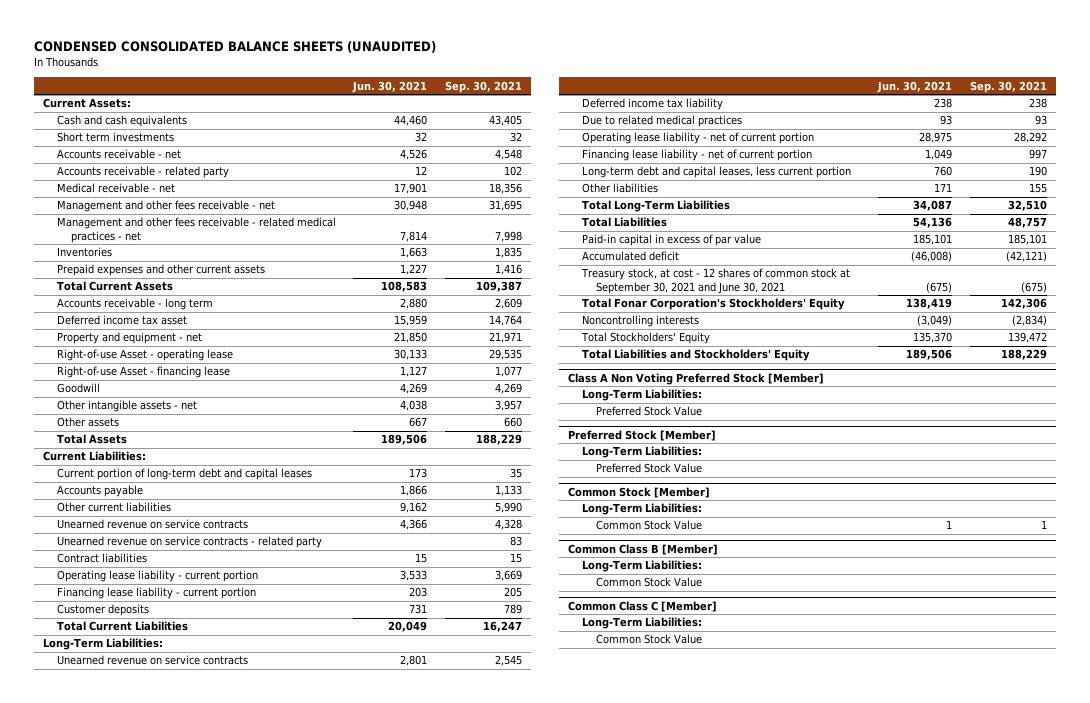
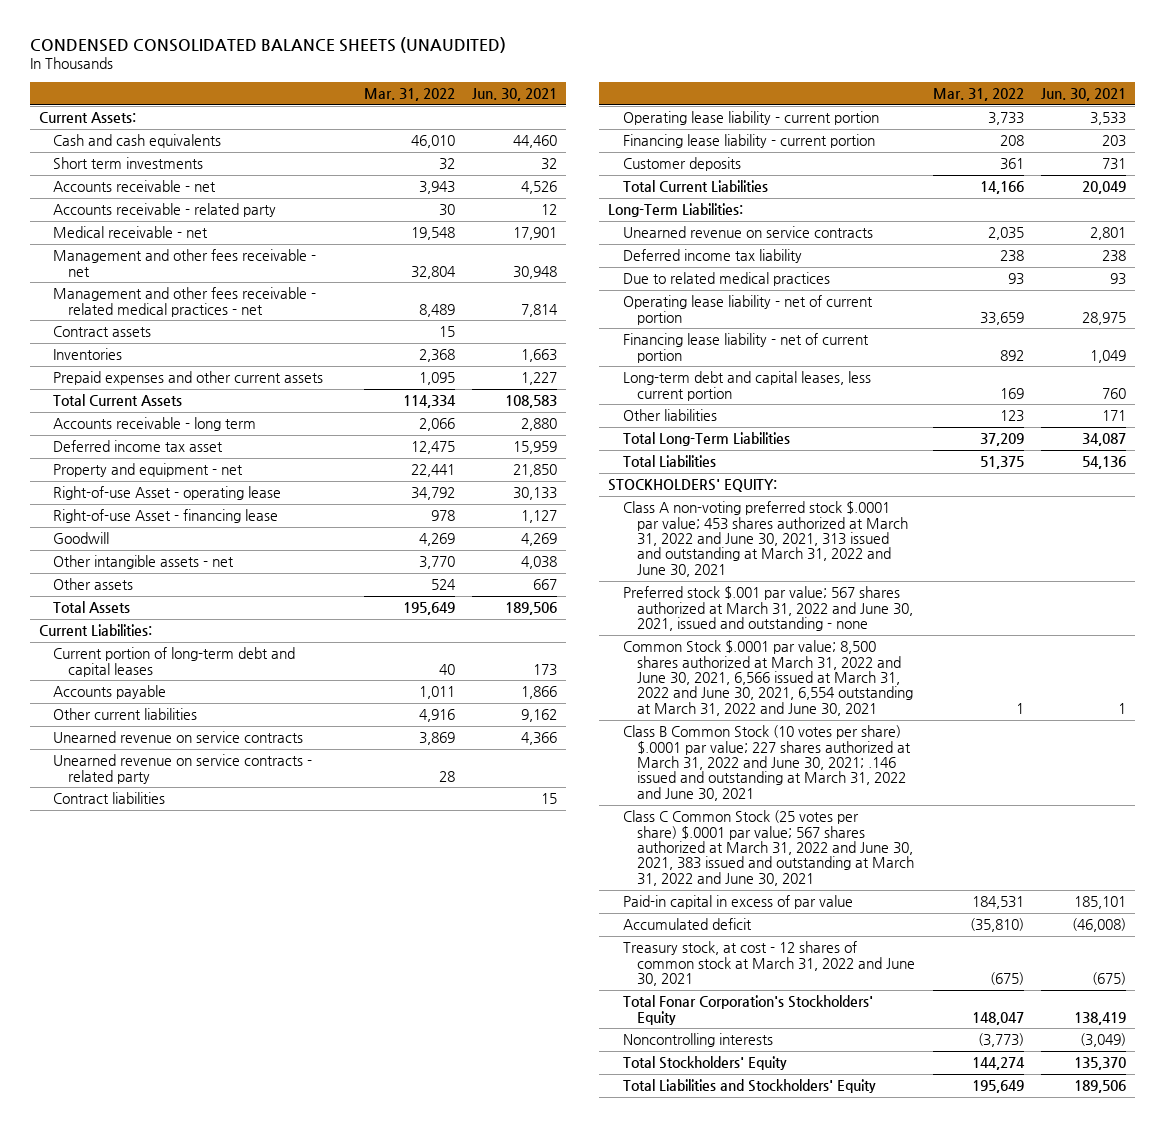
[445,80,523,93] Sep. 30, 2021 -> none
none -> [363,87,455,101] Mar. 31, 2022
none -> [53,326,152,338] Contract assets
none -> [607,479,777,493] STOCKHOLDERS' EQUITY:
none -> [622,501,909,577] Class A non-voting preferred stock $.0001 par value; 453 shares authorized at March 31, 2022 and June 30, 2021, 313 issued and outstanding at March 31, 2022 and June 30, 2021
none -> [622,586,914,631] Preferred stock $.001 par value; 567 shares authorized at March 31, 2022 and June 30, 2021, issued and outstanding - none
none -> [622,640,914,716] Common Stock $.0001 par value; 8,500 shares authorized at March 31, 2022 and June 30, 2021, 6,566 issued at March 31, 2022 and June 30, 2021, 6,554 outstanding at March 31, 2022 and June 30, 2021
none -> [622,725,912,801] Class B Common Stock (10 votes per share) $.0001 par value; 227 shares authorized at March 31, 2022 and June 30, 2021; .146 issued and outstanding at March 31, 2022 and June 30, 2021
none -> [622,810,915,886] Class C Common Stock (25 votes per share) $.0001 par value; 567 shares authorized at March 31, 2022 and June 30, 2021, 383 issued and outstanding at March 31, 2022 and June 30, 2021
[580,268,850,294] Treasury stock, at cost - 12 shares of common stock at September 30, 2021 and June 30, 2021 -> [622,941,916,986] Treasury stock, at cost - 12 shares of common stock at March 31, 2022 and June 30, 2021
[567,373,824,386] Class A Non Voting Preferred Stock [Member] -> none
[581,389,702,402] Long-Term Liabilities: -> none
[595,406,702,417] Preferred Stock Value -> none
[567,430,716,442] Preferred Stock [Member] -> none
[581,446,702,459] Long-Term Liabilities: -> none
[595,463,702,474] Preferred Stock Value -> none
[567,487,710,499] Common Stock [Member] -> none
[581,503,702,516] Long-Term Liabilities: -> none
[595,520,702,531] Common Stock Value -> none
[567,544,718,556] Common Class B [Member] -> none
[581,560,702,573] Long-Term Liabilities: -> none
[595,577,702,588] Common Stock Value -> none
[567,601,717,613] Common Class C [Member] -> none
[581,617,702,630] Long-Term Liabilities: -> none
[595,634,702,645] Common Stock Value -> none

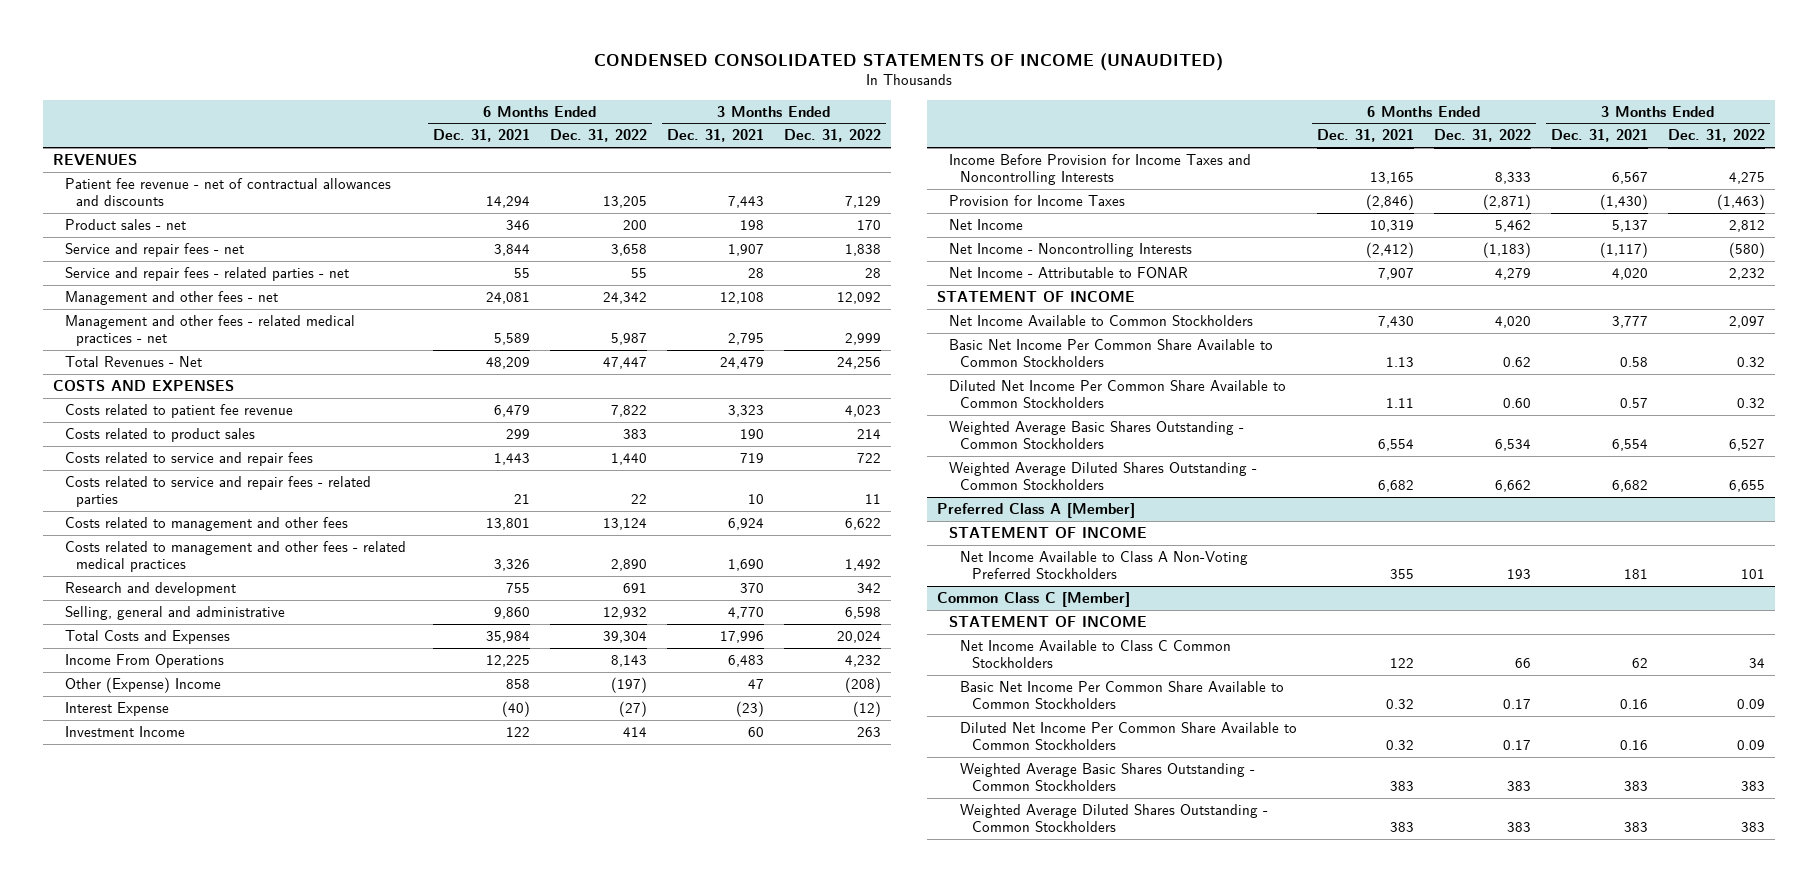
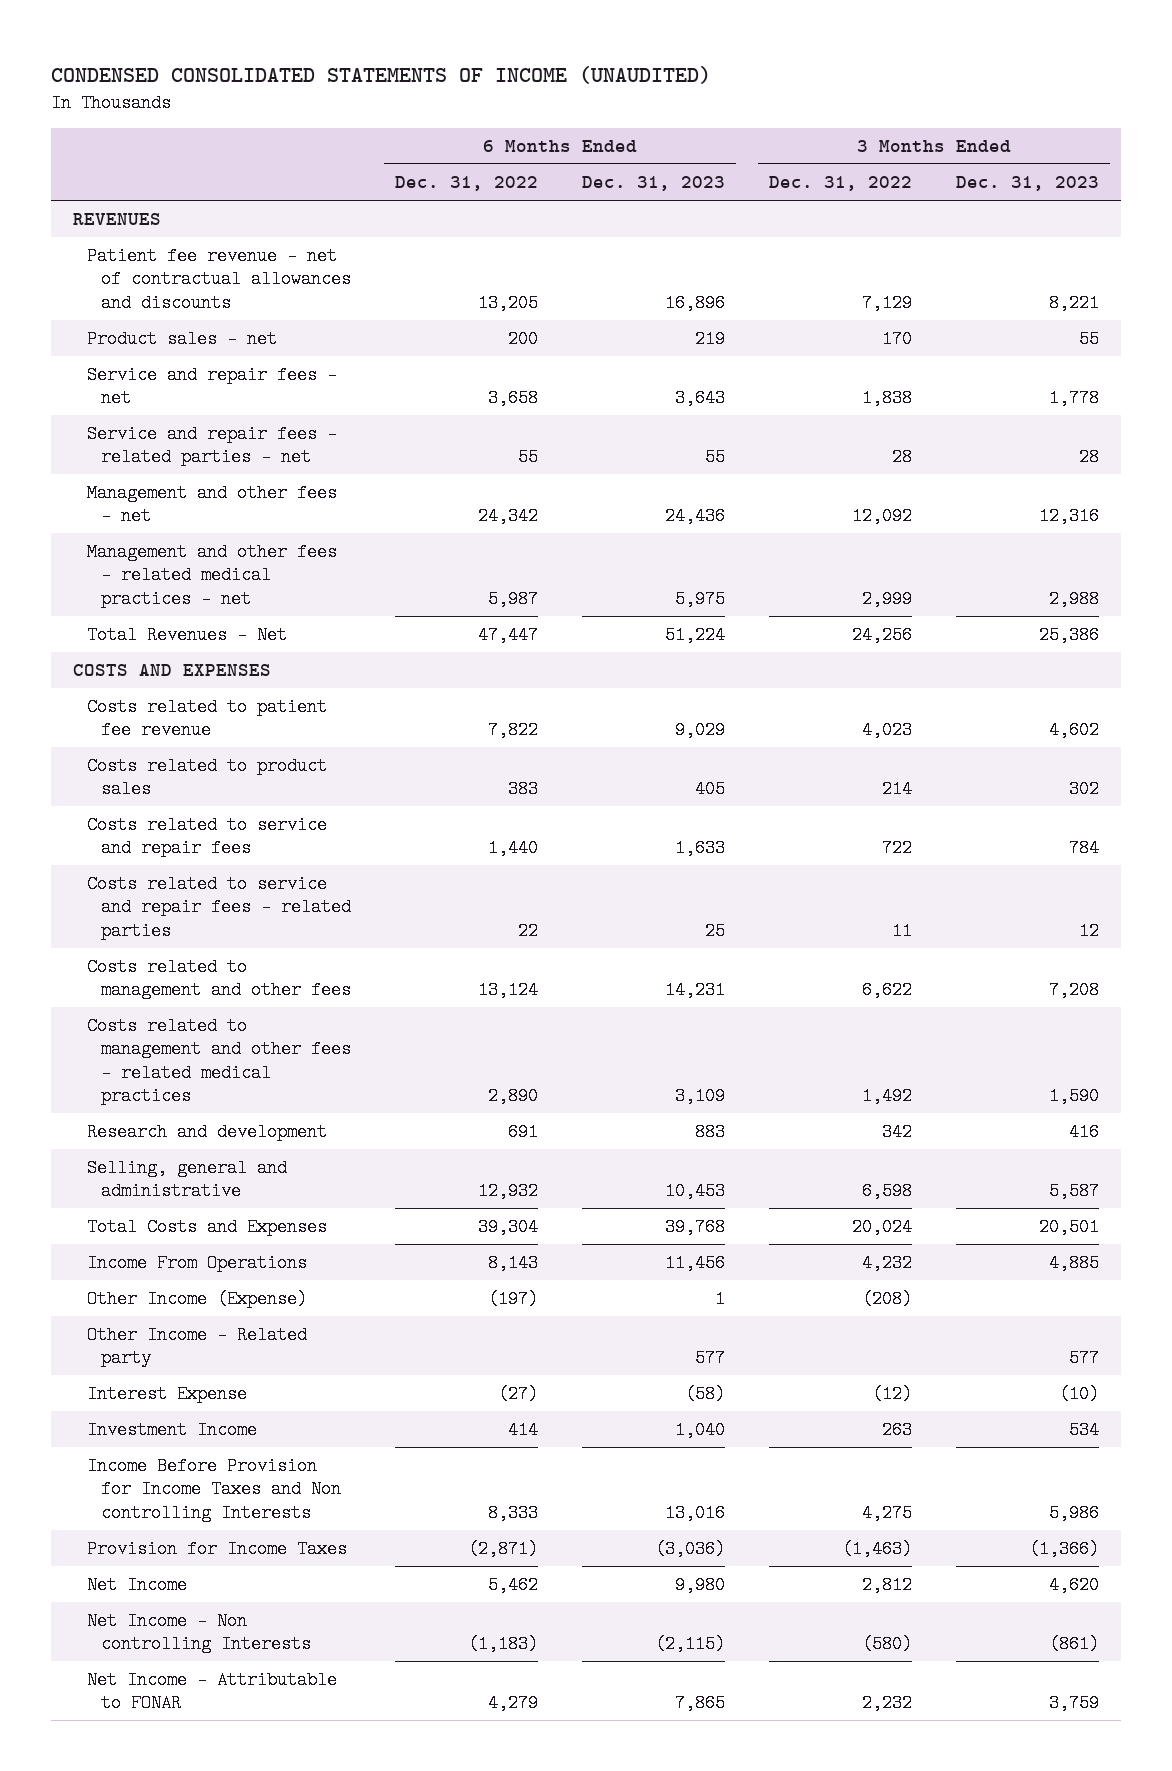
[433,129,531,143] Dec. 31, 2021 -> none
[667,129,765,143] Dec. 31, 2021 -> none
none -> [581,175,725,191] Dec. 31, 2023
none -> [955,175,1099,191] Dec. 31, 2023
[64,676,221,693] Other (Expense) Income -> [86,1290,307,1309] Other Income (Expense)
none -> [86,1326,307,1368] Other Income - Related party
[948,153,1251,185] Income Before Provision for Income Taxes and Noncontrolling Interests -> [86,1457,341,1522] Income Before Provision for Income Taxes and Non controlling Interests
[948,242,1192,257] Net Income - Noncontrolling Interests -> [86,1612,311,1654] Net Income - Non controlling Interests
[937,290,1136,302] STATEMENT OF INCOME -> none
[948,314,1253,326] Net Income Available to Common Stockholders -> none
[948,338,1273,367] Basic Net Income Per Common Share Available to Common Stockholders -> none
[948,379,1286,408] Diluted Net Income Per Common Share Available to Common Stockholders -> none
[948,420,1244,449] Weighted Average Basic Shares Outstanding - Common Stockholders -> none
[948,461,1257,490] Weighted Average Diluted Shares Outstanding - Common Stockholders -> none
[937,502,1136,518] Preferred Class A [Member] -> none
[948,526,1147,538] STATEMENT OF INCOME -> none
[960,550,1249,579] Net Income Available to Class A Non-Voting Preferred Stockholders -> none
[937,591,1131,607] Common Class C [Member] -> none
[948,615,1147,627] STATEMENT OF INCOME -> none
[960,639,1232,668] Net Income Available to Class C Common Stockholders -> none
[960,680,1285,709] Basic Net Income Per Common Share Available to Common Stockholders -> none
[960,721,1298,750] Diluted Net Income Per Common Share Available to Common Stockholders -> none
[960,762,1256,791] Weighted Average Basic Shares Outstanding - Common Stockholders -> none
[960,803,1269,832] Weighted Average Diluted Shares Outstanding - Common Stockholders -> none

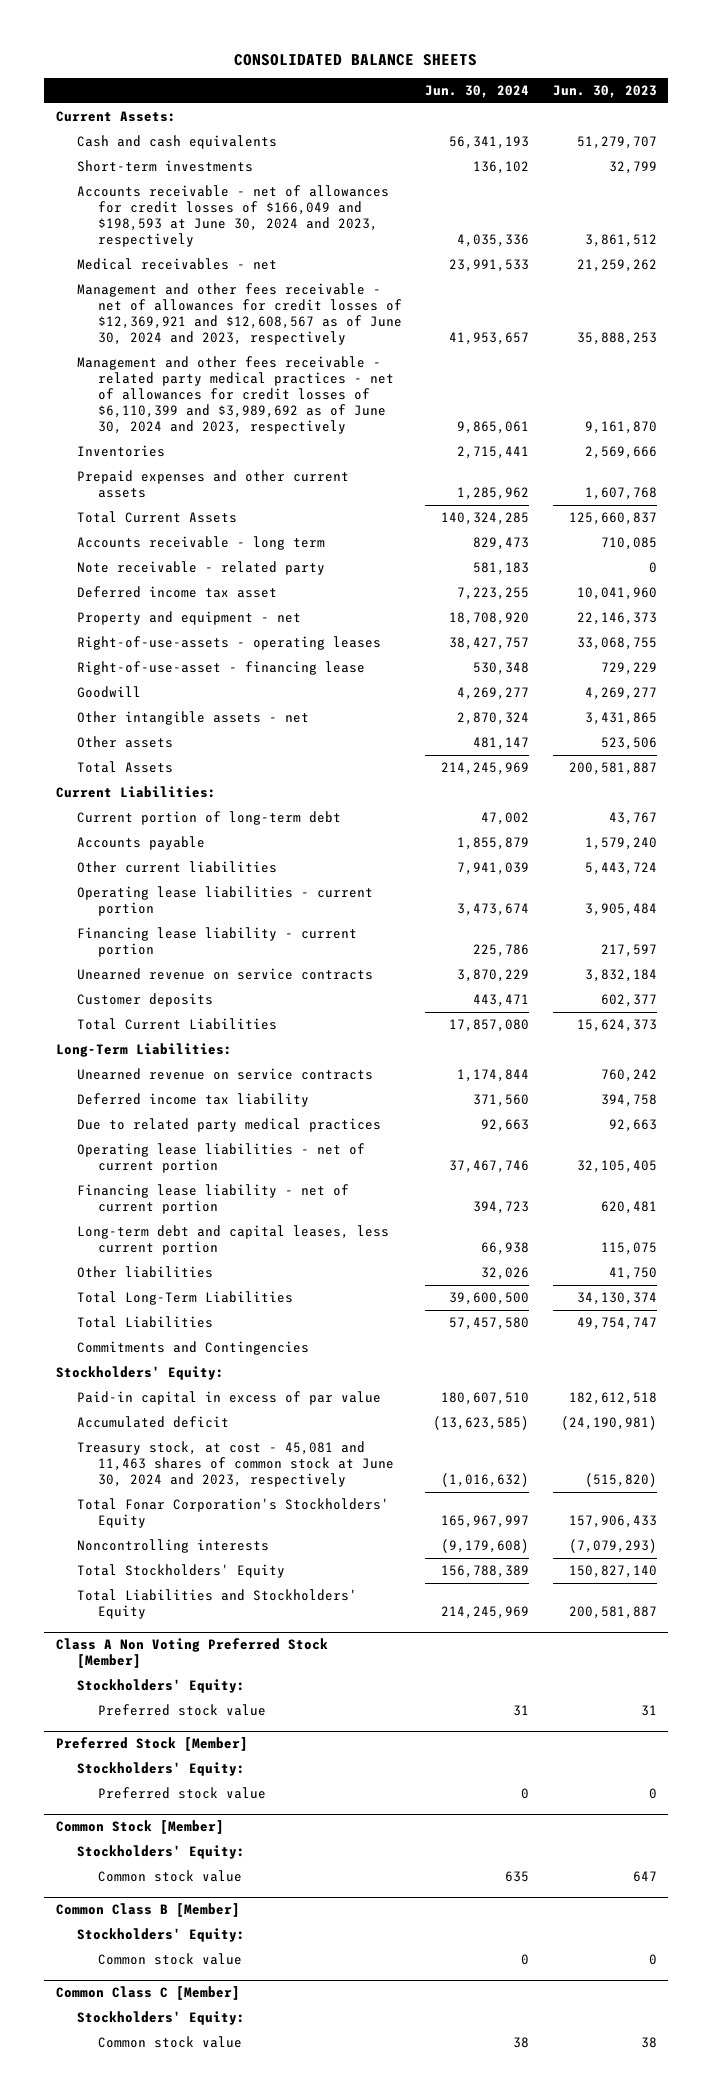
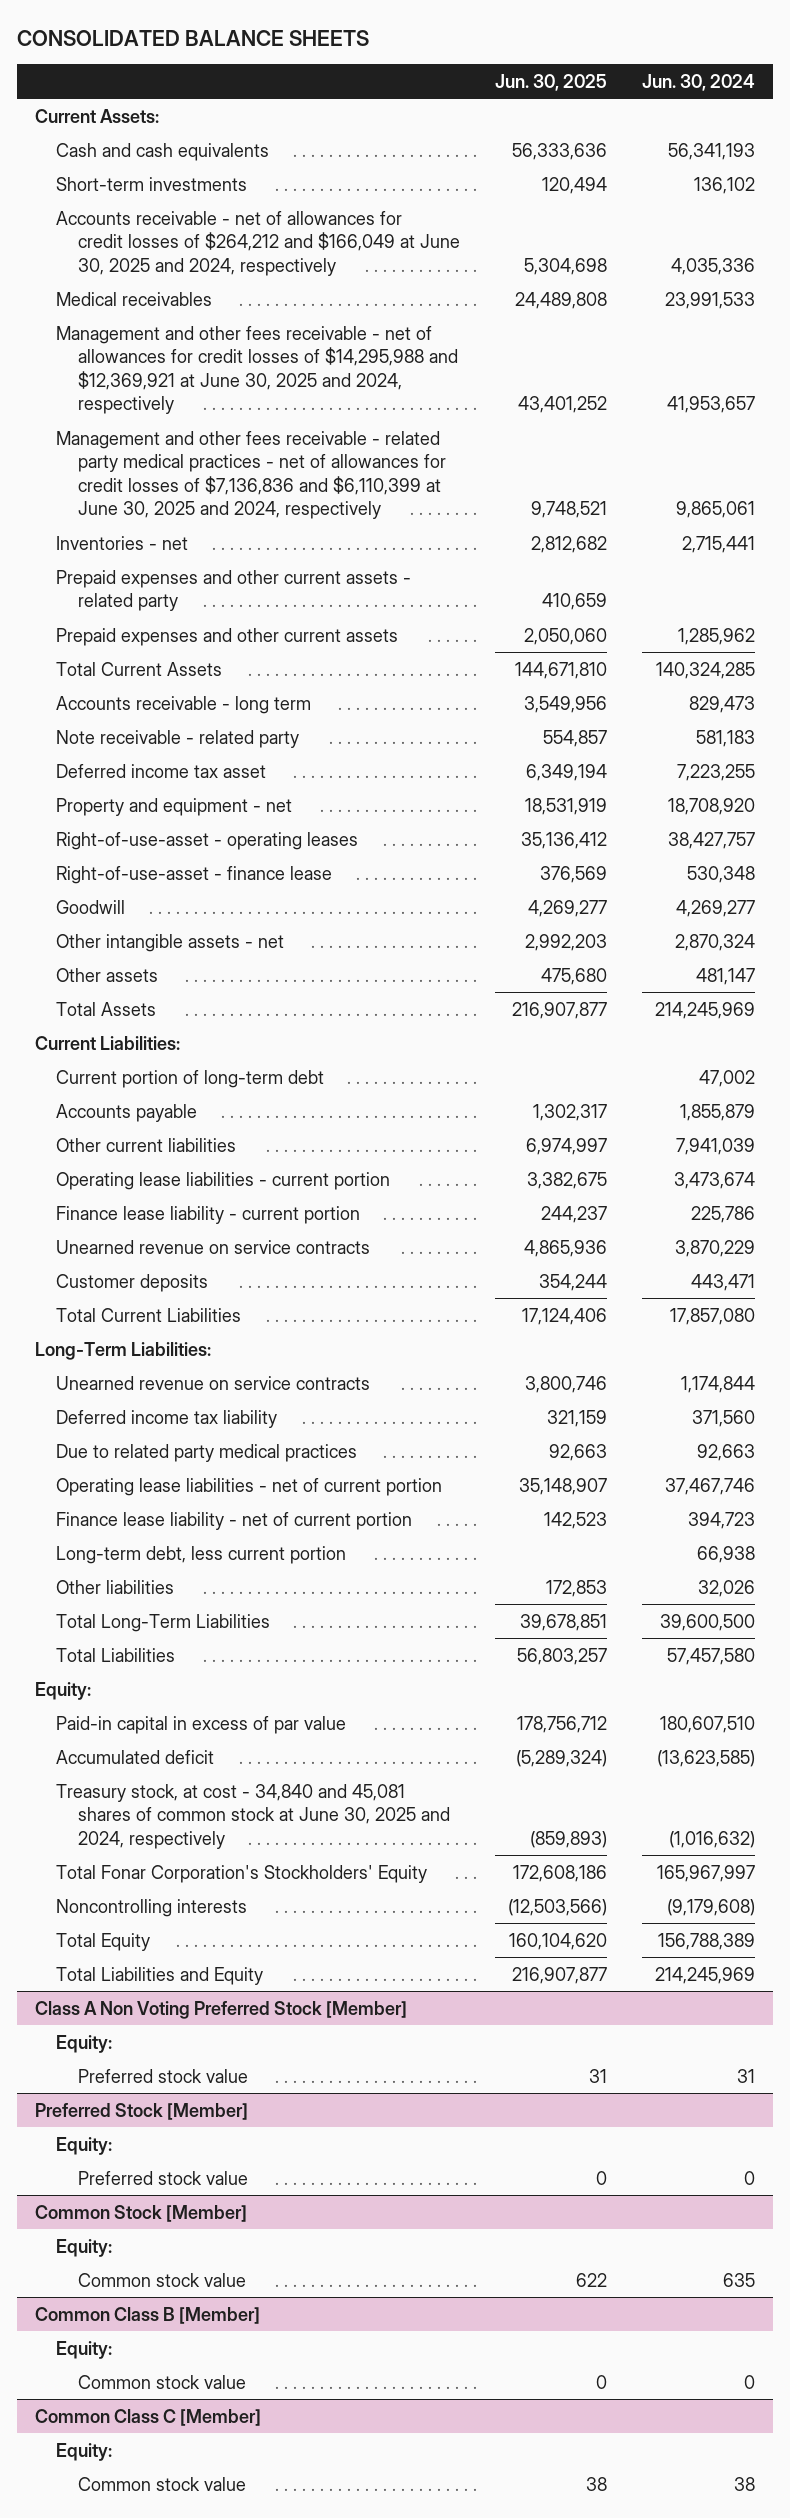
[552,85,657,99] Jun. 30, 2023 -> none
none -> [494,73,607,91] Jun. 30, 2025
[76,184,389,248] Accounts receivable - net of allowances for credit losses of $166,049 and $198,593 at June 30, 2024 and 2023, respectively -> [56,210,460,276] Accounts receivable - net of allowances for credit losses of $264,212 and $166,049 at June 30, 2025 and 2024, respectively
[76,257,277,270] Medical receivables - net -> [56,291,213,306] Medical receivables
[76,282,402,346] Management and other fees receivable - net of allowances for credit losses of $12,369,921 and $12,608,567 as of June 30, 2024 and 2023, respectively -> [56,325,458,415] Management and other fees receivable - net of allowances for credit losses of $14,295,988 and $12,369,921 at June 30, 2025 and 2024, respectively
[76,355,394,435] Management and other fees receivable - related party medical practices - net of allowances for credit losses of $6,110,399 and $3,989,692 as of June 30, 2024 and 2023, respectively -> [56,430,446,520] Management and other fees receivable - related party medical practices - net of allowances for credit losses of $7,136,836 and $6,110,399 at June 30, 2025 and 2024, respectively
[76,444,165,457] Inventories -> [56,535,189,550] Inventories - net
none -> [56,569,412,612] Prepaid expenses and other current assets - related party
[76,635,381,650] Right-of-use-assets - operating leases -> [56,831,359,850] Right-of-use-asset - operating leases
[76,660,365,675] Right-of-use-asset - financing lease -> [56,865,333,884] Right-of-use-asset - finance lease
[76,926,357,958] Financing lease liability - current portion -> [56,1205,361,1224] Finance lease liability - current portion
[76,1183,349,1215] Financing lease liability - net of current portion -> [56,1511,413,1530] Finance lease liability - net of current portion
[76,1224,389,1256] Long-term debt and capital leases, less current portion -> [56,1545,347,1564] Long-term debt, less current portion
[76,1340,309,1355] Commitments and Contingencies -> none
[55,1365,224,1380] Stockholders' Equity: -> [35,1681,92,1700] Equity:
[76,1440,394,1488] Treasury stock, at cost - 45,081 and 11,463 shares of common stock at June 30, 2024 and 2023, respectively -> [56,1783,450,1849] Treasury stock, at cost - 34,840 and 45,081 shares of common stock at June 30, 2025 and 2024, respectively
[76,1563,285,1578] Total Stockholders' Equity -> [56,1932,151,1951] Total Equity
[76,1588,357,1620] Total Liabilities and Stockholders' Equity -> [56,1966,264,1985] Total Liabilities and Equity
[76,1678,245,1693] Stockholders' Equity: -> [56,2034,113,2053] Equity:
[76,1761,245,1776] Stockholders' Equity: -> [56,2136,113,2155] Equity:
[76,1844,245,1859] Stockholders' Equity: -> [56,2238,113,2257] Equity:
[76,1927,245,1942] Stockholders' Equity: -> [56,2340,113,2359] Equity:
[76,2010,245,2025] Stockholders' Equity: -> [56,2442,113,2461] Equity:

